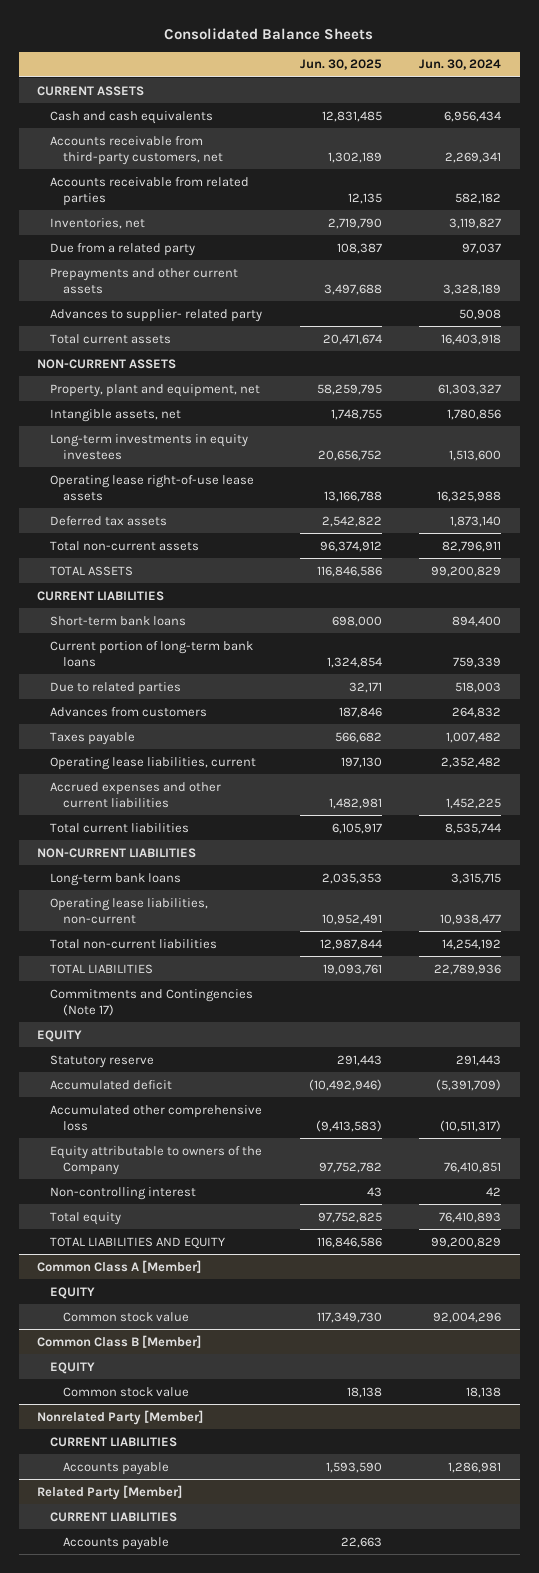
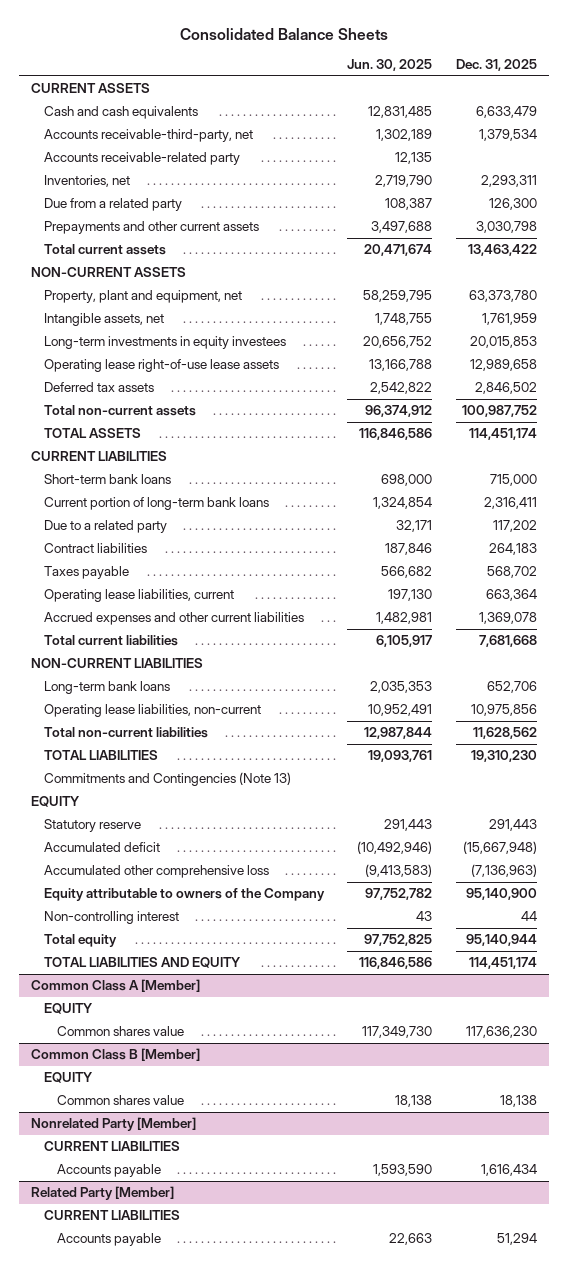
[419,59,502,71] Jun. 30, 2024 -> none
none -> [455,59,537,72] Dec. 31, 2025
[50,135,224,166] Accounts receivable from third-party customers, net -> [43,129,253,143] Accounts receivable-third-party, net
[50,176,250,207] Accounts receivable from related parties -> [43,152,240,166] Accounts receivable-related party
[50,308,263,322] Advances to supplier- related party -> none
[50,681,182,695] Due to related parties -> [43,520,167,534] Due to a related party
[50,706,208,717] Advances from customers -> [43,543,147,554] Contract liabilities
[50,988,254,1017] Commitments and Contingencies (Note 17) -> [43,772,291,787] Commitments and Contingencies (Note 13)
[63,1311,190,1322] Common stock value -> [57,1026,185,1037] Common shares value
[63,1386,190,1397] Common stock value -> [57,1095,185,1106] Common shares value

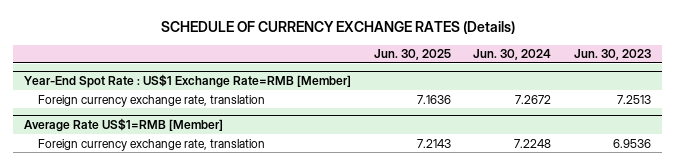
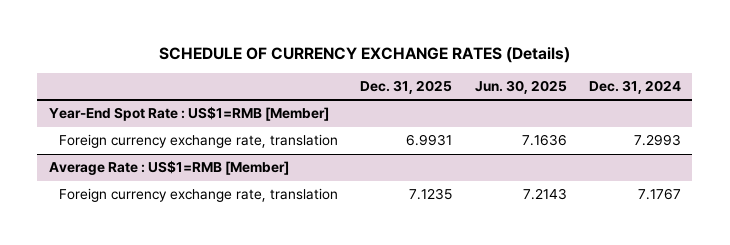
[473,49,552,61] Jun. 30, 2024 -> none
[573,49,651,61] Jun. 30, 2023 -> none
none -> [360,80,453,95] Dec. 31, 2025
none -> [588,80,681,95] Dec. 31, 2024
[24,74,352,89] Year-End Spot Rate : US$1 Exchange Rate=RMB [Member] -> [48,106,329,122] Year-End Spot Rate : US$1=RMB [Member]
[24,118,224,133] Average Rate US$1=RMB [Member] -> [48,160,289,176] Average Rate : US$1=RMB [Member]

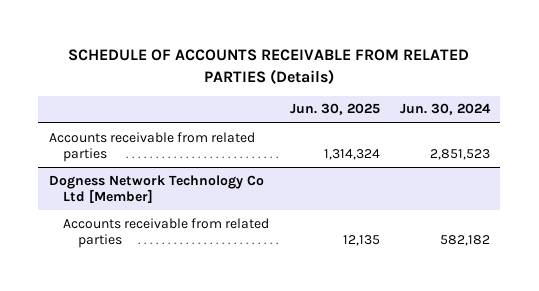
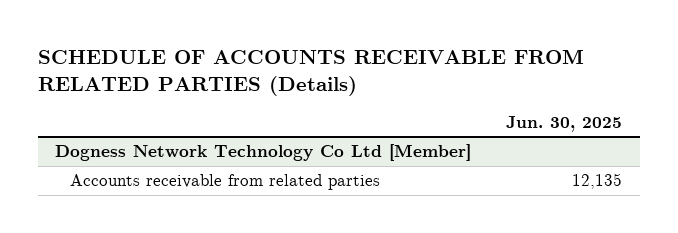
[399,103,491,116] Jun. 30, 2024 -> none
[48,131,255,163] Accounts receivable from related parties -> none

